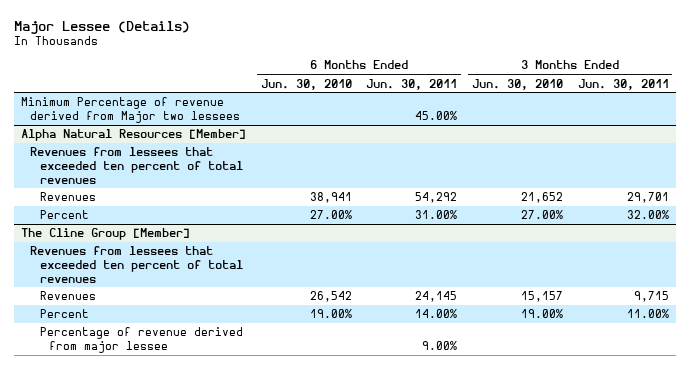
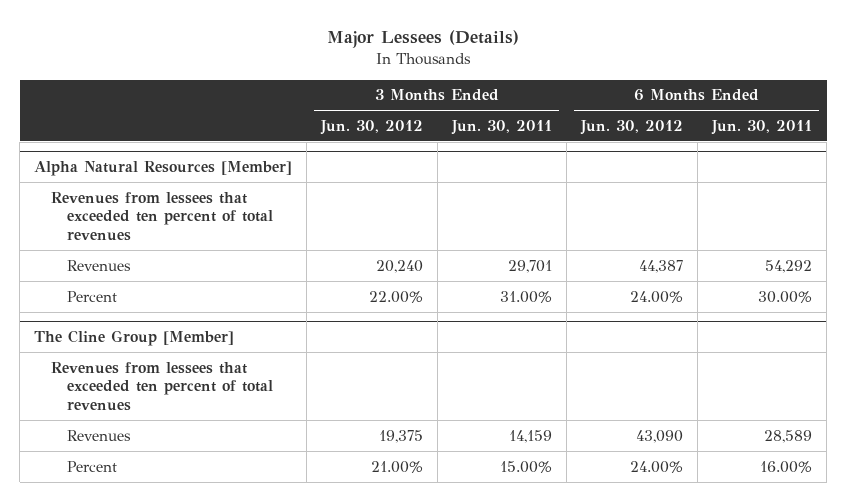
[13,20,190,34] Major Lessee (Details) -> [327,30,520,49] Major Lessees (Details)
[260,78,352,90] Jun. 30, 2010 -> none
[472,78,564,90] Jun. 30, 2010 -> none
none -> [320,119,424,135] Jun. 30, 2012
none -> [580,119,684,135] Jun. 30, 2012
[21,97,241,123] Minimum Percentage of revenue derived from Major two lessees -> none
[415,210,458,220] 31.00% -> [758,290,813,303] 30.00%
[626,210,669,220] 32.00% -> [500,290,553,303] 31.00%
[39,327,243,353] Percentage of revenue derived from major lessee -> none
[415,291,458,303] 24,145 -> [764,429,813,443] 28,589
[633,291,669,303] 9,715 -> [509,429,553,443] 14,159
[415,309,458,319] 14.00% -> [760,460,813,473] 16.00%
[626,309,669,319] 11.00% -> [500,460,553,473] 15.00%

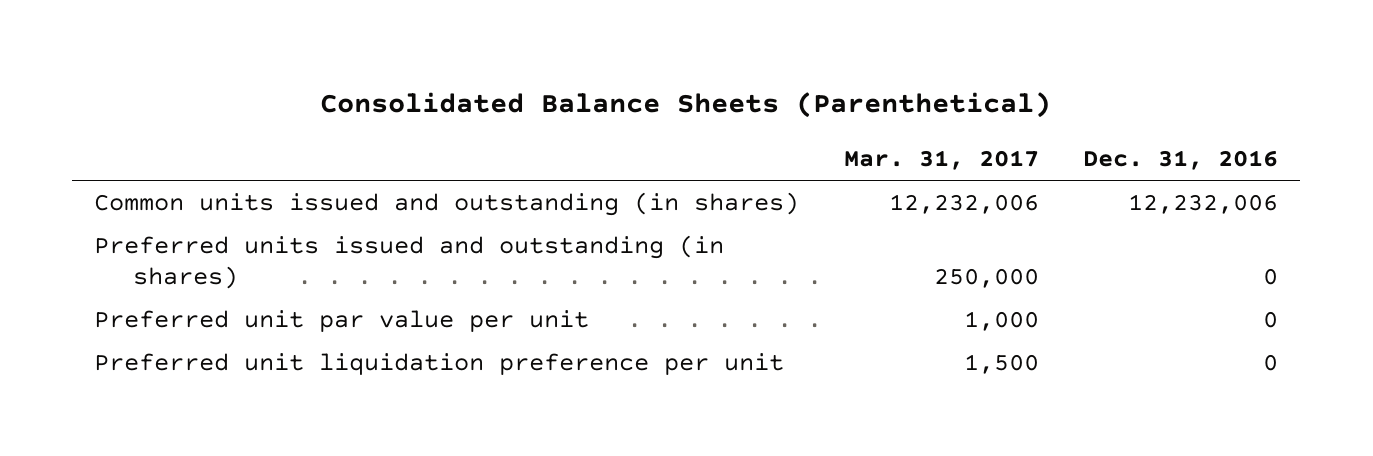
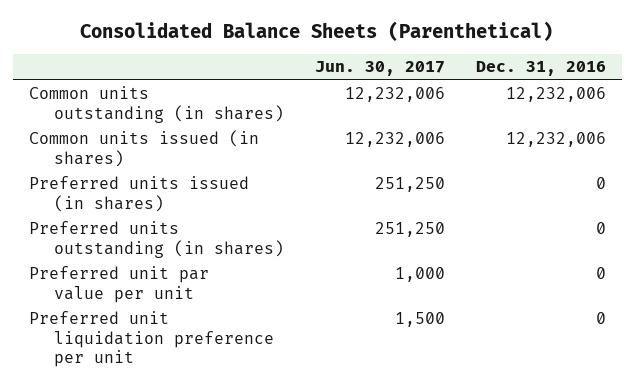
[843,149,1039,170] Mar. 31, 2017 -> none
none -> [314,61,445,77] Jun. 30, 2017
[94,192,800,217] Common units issued and outstanding (in shares) -> [28,86,284,123] Common units outstanding (in shares)
none -> [28,130,259,167] Common units issued (in shares)
[94,235,725,289] Preferred units issued and outstanding (in shares) -> [28,176,249,212] Preferred units issued (in shares)
none -> [28,221,284,258] Preferred units outstanding (in shares)

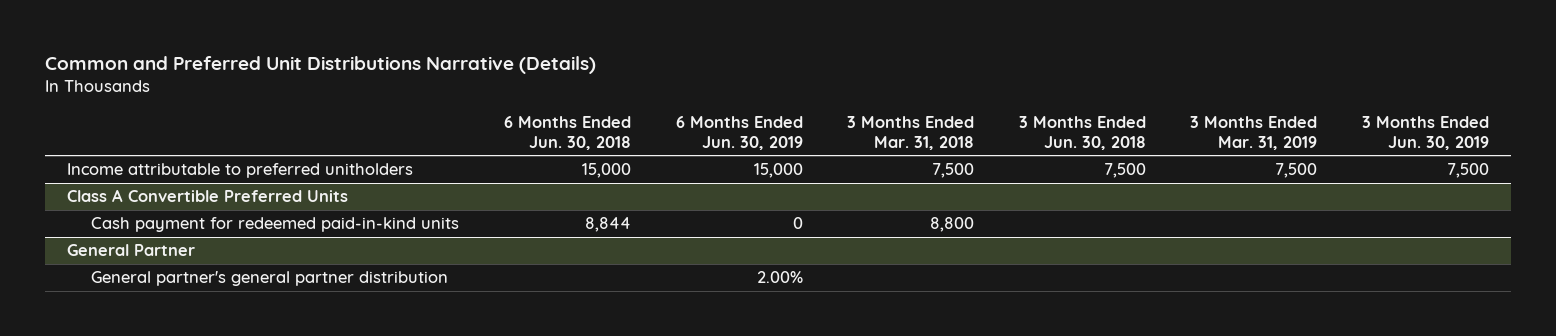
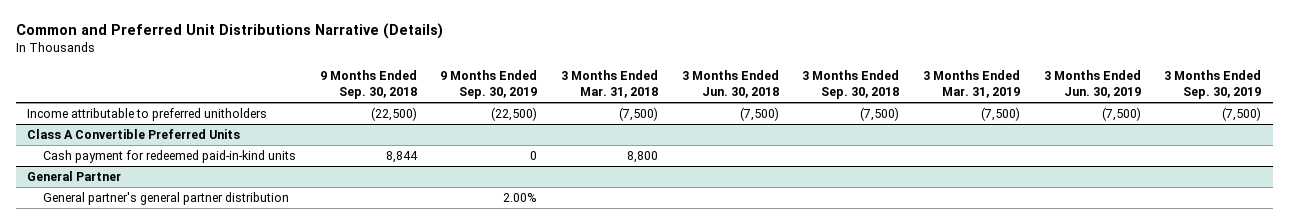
[503,115,631,150] 6 Months Ended Jun. 30, 2018 -> none
[675,115,803,150] 6 Months Ended Jun. 30, 2019 -> none
none -> [319,70,417,100] 9 Months Ended Sep. 30, 2018
none -> [440,70,538,100] 9 Months Ended Sep. 30, 2019
none -> [802,70,900,100] 3 Months Ended Sep. 30, 2018
none -> [1164,70,1262,100] 3 Months Ended Sep. 30, 2019
[932,163,975,179] 7,500 -> [618,107,658,122] (7,500)
[1103,163,1146,179] 7,500 -> [739,107,779,122] (7,500)
[1275,163,1318,179] 7,500 -> [980,107,1020,122] (7,500)
[1446,163,1489,179] 7,500 -> [1101,107,1141,122] (7,500)

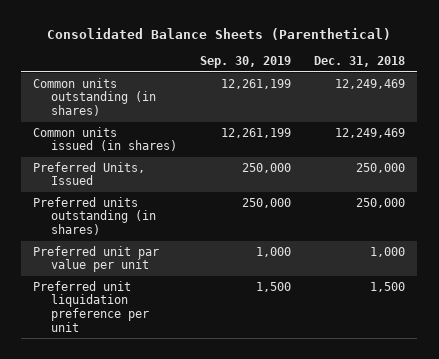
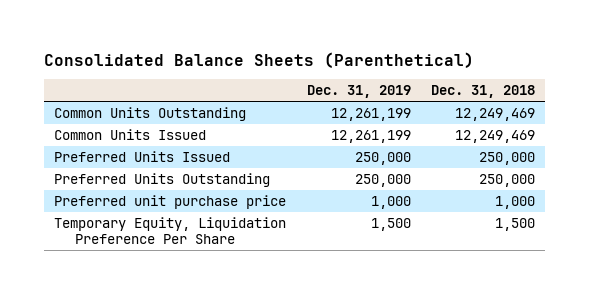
[200,56,292,69] Sep. 30, 2019 -> none
none -> [306,85,411,99] Dec. 31, 2019
[33,77,156,117] Common units outstanding (in shares) -> [54,107,247,122] Common Units Outstanding
[33,126,177,152] Common units issued (in shares) -> [54,129,207,141] Common Units Issued
[33,161,146,186] Preferred Units, Issued -> [54,151,231,163] Preferred Units Issued
[33,196,156,236] Preferred units outstanding (in shares) -> [54,173,271,188] Preferred Units Outstanding
[33,245,160,273] Preferred unit par value per unit -> [54,195,287,210] Preferred unit purchase price
[33,280,149,332] Preferred unit liquidation preference per unit -> [54,217,287,245] Temporary Equity, Liquidation Preference Per Share

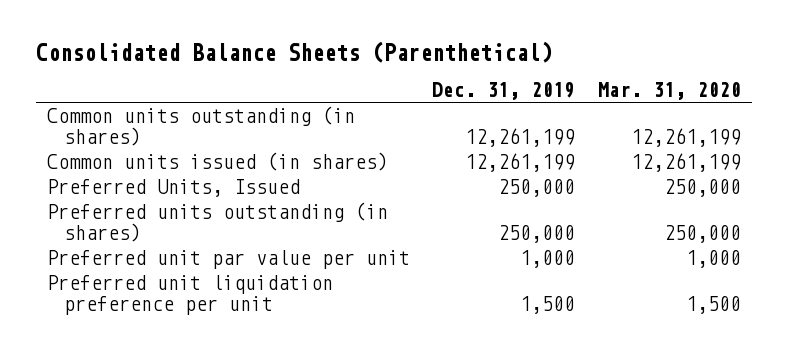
[430,85,535,99] Dec. 31, 2018 -> none
none -> [597,81,741,100] Mar. 31, 2020
[54,107,247,122] Common Units Outstanding -> [46,106,355,146] Common units outstanding (in shares)
[54,129,207,141] Common Units Issued -> [46,152,388,172] Common units issued (in shares)
[54,151,231,163] Preferred Units Issued -> [46,179,300,198] Preferred Units, Issued
[54,173,271,188] Preferred Units Outstanding -> [46,202,388,242] Preferred units outstanding (in shares)
[54,195,287,210] Preferred unit purchase price -> [46,250,410,270] Preferred unit par value per unit
[54,217,287,245] Temporary Equity, Liquidation Preference Per Share -> [46,275,333,315] Preferred unit liquidation preference per unit

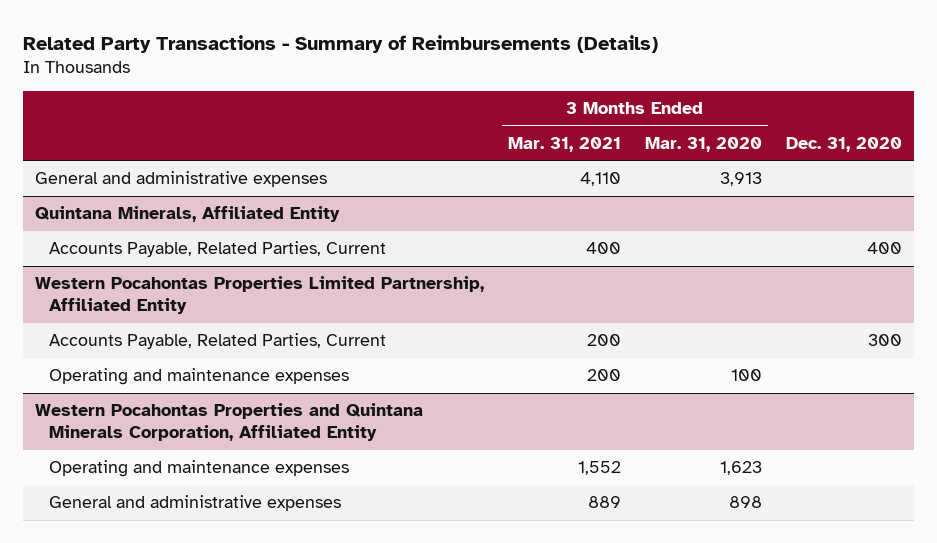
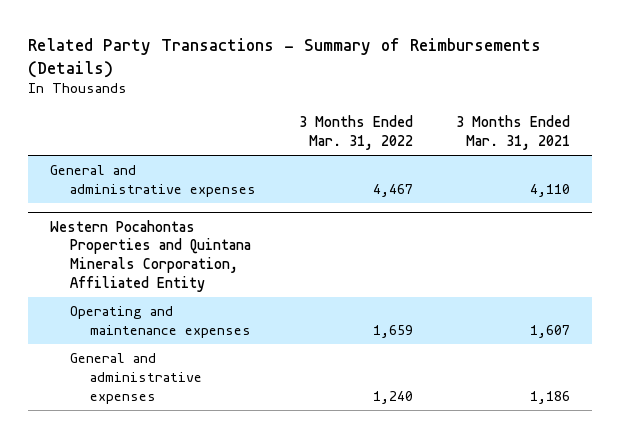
[644,136,762,152] Mar. 31, 2020 -> none
[786,136,903,152] Dec. 31, 2020 -> none
none -> [299,115,414,150] 3 Months Ended Mar. 31, 2022
[34,206,340,223] Quintana Minerals, Affiliated Entity -> none
[49,241,387,258] Accounts Payable, Related Parties, Current -> none
[34,276,484,315] Western Pocahontas Properties Limited Partnership, Affiliated Entity -> none
[49,333,387,350] Accounts Payable, Related Parties, Current -> none
[49,368,350,386] Operating and maintenance expenses -> none
[577,461,621,476] 1,552 -> [530,324,571,338] 1,607
[587,496,621,509] 889 -> [530,390,571,404] 1,186

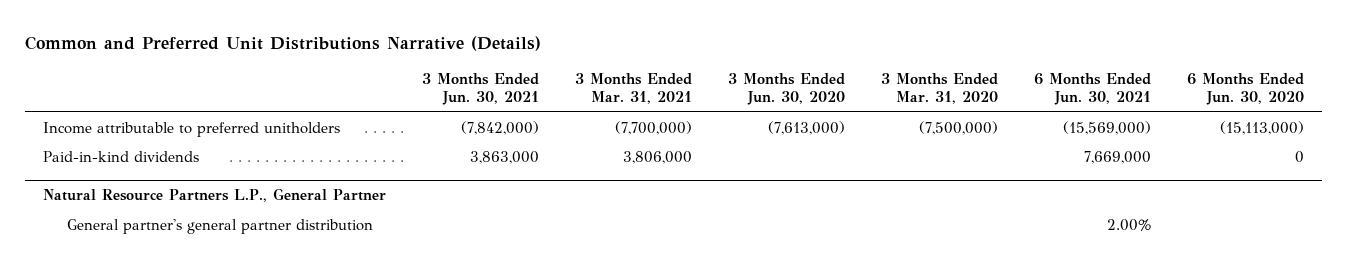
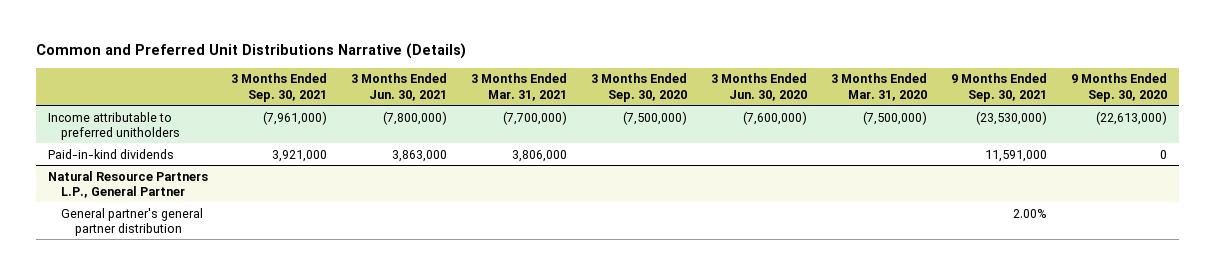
[1034,72,1152,106] 6 Months Ended Jun. 30, 2021 -> none
[1187,72,1305,106] 6 Months Ended Jun. 30, 2020 -> none
none -> [231,73,328,102] 3 Months Ended Sep. 30, 2021
none -> [591,73,688,102] 3 Months Ended Sep. 30, 2020
none -> [951,73,1048,102] 9 Months Ended Sep. 30, 2021
none -> [1071,73,1168,102] 9 Months Ended Sep. 30, 2020
[461,120,540,135] (7,842,000) -> [383,110,448,125] (7,800,000)
[768,120,846,135] (7,613,000) -> [743,110,808,125] (7,600,000)

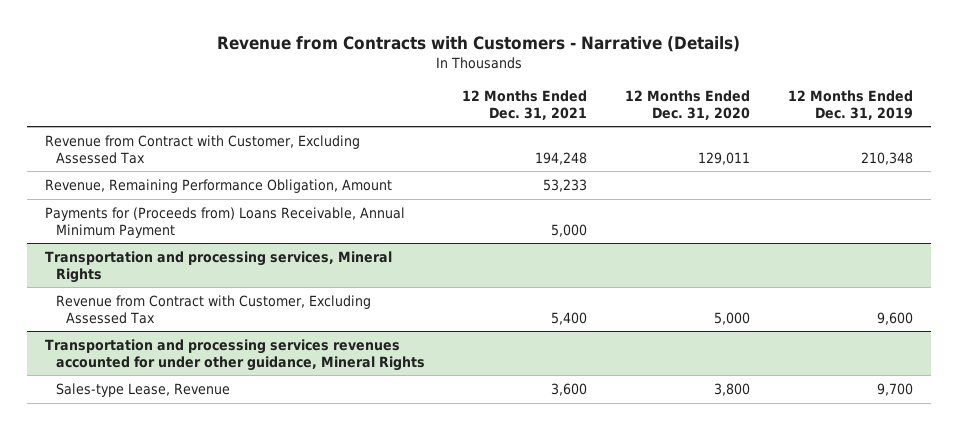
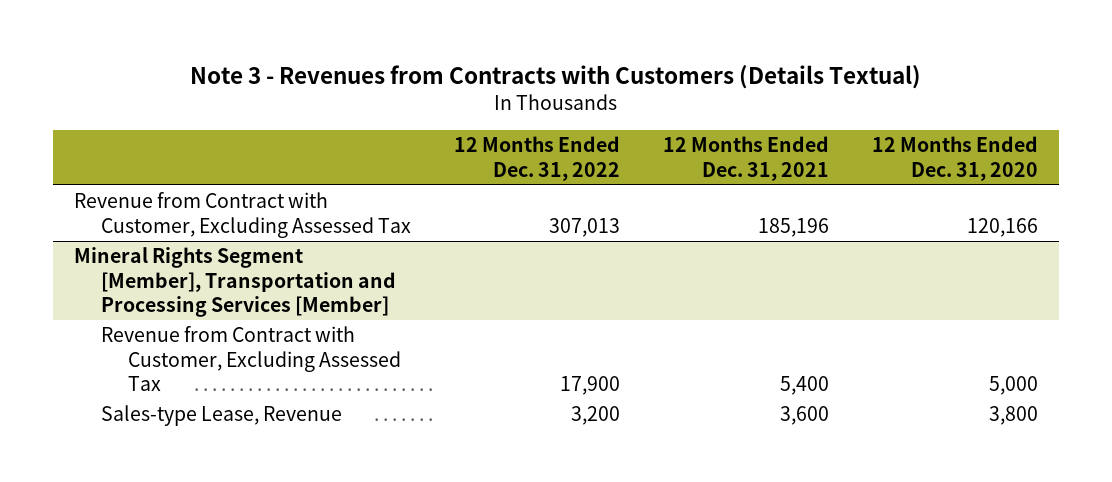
[217,35,741,52] Revenue from Contracts with Customers - Narrative (Details) -> [190,64,922,89] Note 3 - Revenues from Contracts with Customers (Details Textual)
[787,90,913,120] 12 Months Ended Dec. 31, 2019 -> none
none -> [454,136,621,181] 12 Months Ended Dec. 31, 2022
[45,178,393,193] Revenue, Remaining Performance Obligation, Amount -> none
[45,206,406,238] Payments for (Proceeds from) Loans Receivable, Annual Minimum Payment -> none
[535,151,588,165] 194,248 -> [757,217,829,237] 185,196
[698,151,751,165] 129,011 -> [966,217,1038,237] 120,166
[45,250,393,283] Transportation and processing services, Mineral Rights -> [74,247,397,318] Mineral Rights Segment [Member], Transportation and Processing Services [Member]
[45,338,425,371] Transportation and processing services revenues accounted for under other guidance, Mineral Rights -> none

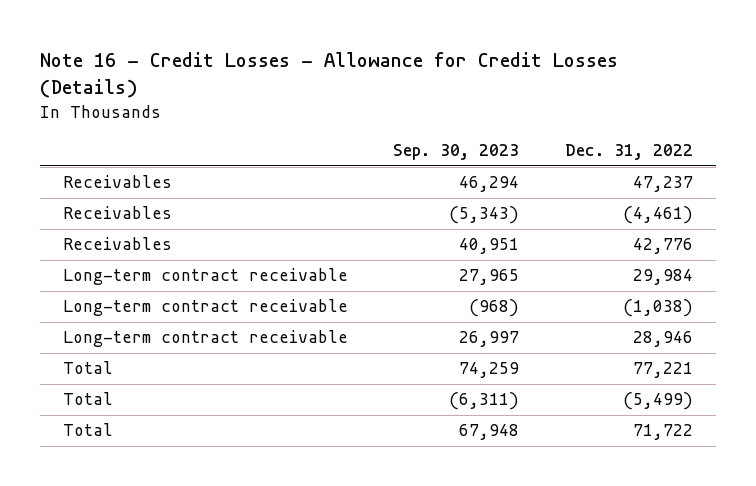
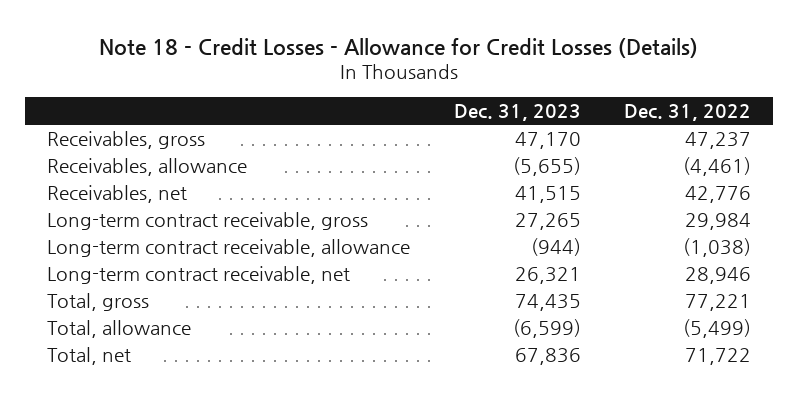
[40,52,619,99] Note 16 - Credit Losses - Allowance for Credit Losses (Details) -> [99,37,699,58] Note 18 - Credit Losses - Allowance for Credit Losses (Details)
[393,144,520,161] Sep. 30, 2023 -> none
none -> [453,103,581,121] Dec. 31, 2023
[63,175,173,189] Receivables -> [46,131,205,150] Receivables, gross
[63,206,173,220] Receivables -> [46,158,247,177] Receivables, allowance
[63,237,173,251] Receivables -> [46,185,187,204] Receivables, net
[63,268,349,286] Long-term contract receivable -> [46,212,368,231] Long-term contract receivable, gross
[63,299,349,317] Long-term contract receivable -> [46,239,410,258] Long-term contract receivable, allowance
[63,330,349,348] Long-term contract receivable -> [46,266,350,285] Long-term contract receivable, net
[63,361,114,375] Total -> [46,293,149,312] Total, gross
[63,392,114,406] Total -> [46,320,191,339] Total, allowance
[63,423,114,437] Total -> [46,347,131,366] Total, net

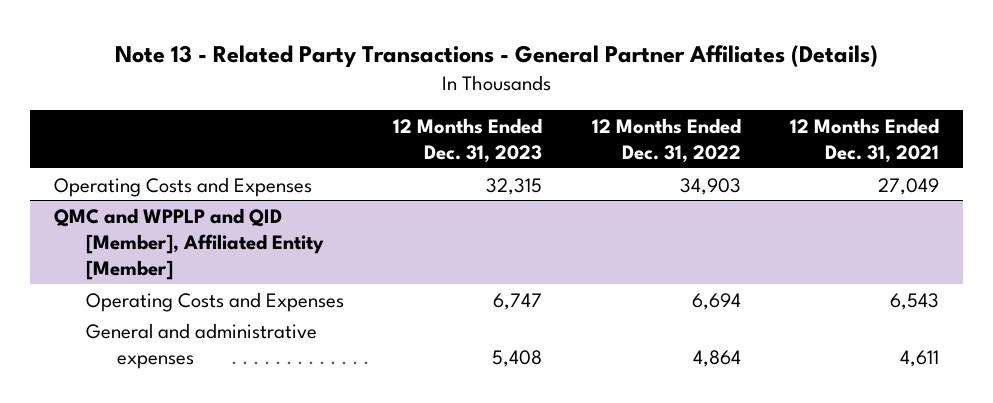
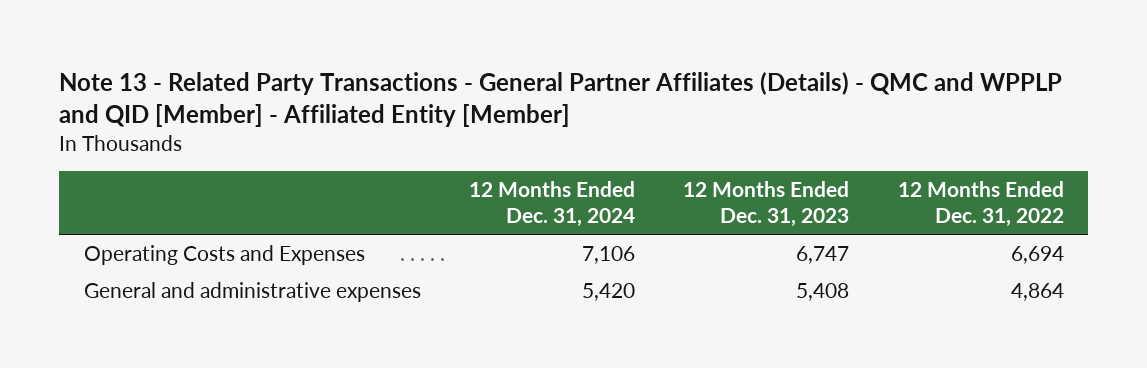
[114,44,878,67] Note 13 - Related Party Transactions - General Partner Affiliates (Details) -> [59,72,1063,127] Note 13 - Related Party Transactions - General Partner Affiliates (Details) - QMC and WPPLP and QID [Member] - Affiliated Entity [Member]
[789,117,939,164] 12 Months Ended Dec. 31, 2021 -> none
none -> [468,180,635,228] 12 Months Ended Dec. 31, 2024
[54,176,313,197] Operating Costs and Expenses -> none
[54,207,324,280] QMC and WPPLP and QID [Member], Affiliated Entity [Member] -> none

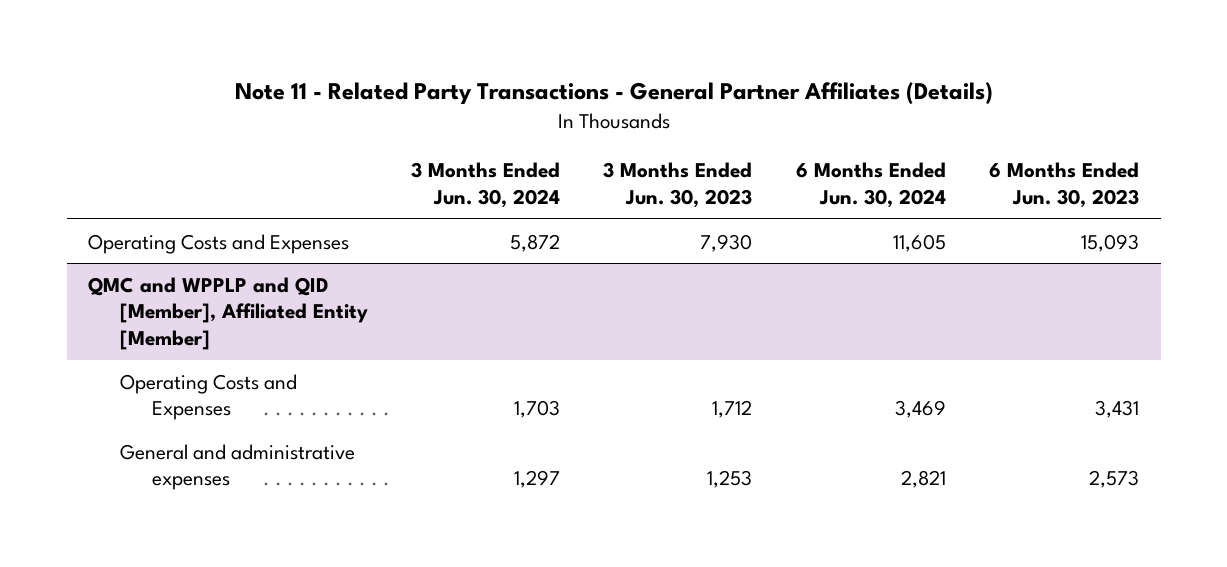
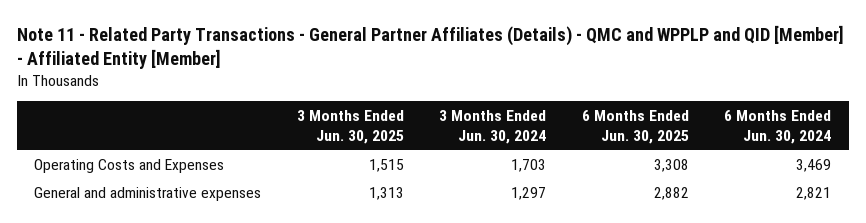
[234,82,993,105] Note 11 - Related Party Transactions - General Partner Affiliates (Details) -> [16,24,844,69] Note 11 - Related Party Transactions - General Partner Affiliates (Details) - QMC and WPPLP and QID [Member] - Affiliated Entity [Member]
[603,162,753,209] 3 Months Ended Jun. 30, 2023 -> none
[988,162,1139,209] 6 Months Ended Jun. 30, 2023 -> none
none -> [296,109,404,144] 3 Months Ended Jun. 30, 2025
none -> [581,109,689,144] 6 Months Ended Jun. 30, 2025
[88,233,350,254] Operating Costs and Expenses -> none
[88,276,369,351] QMC and WPPLP and QID [Member], Affiliated Entity [Member] -> none

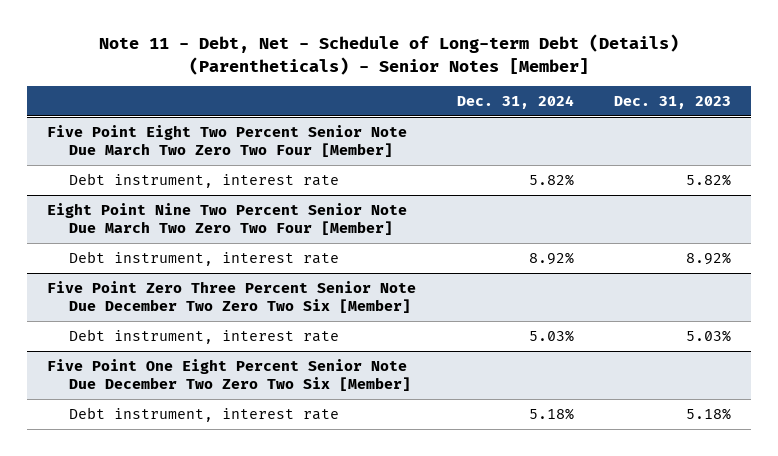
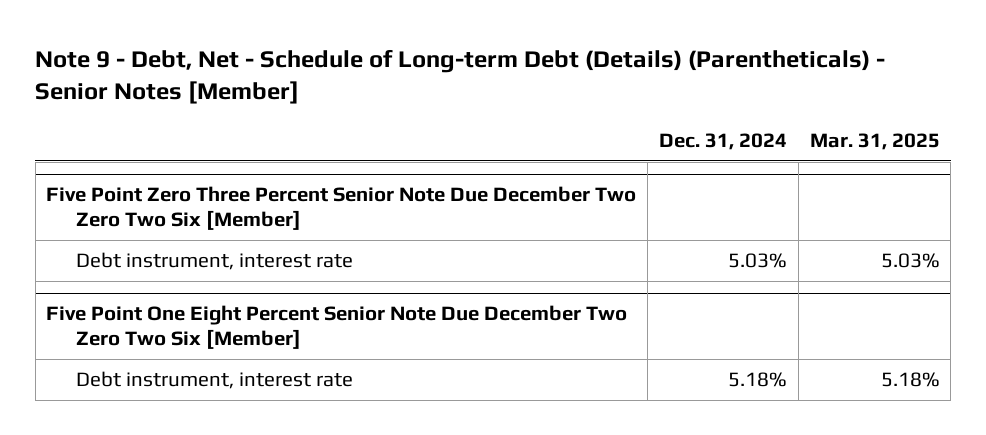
[99,34,680,75] Note 11 - Debt, Net - Schedule of Long-term Debt (Details) (Parentheticals) - Senior Notes [Member] -> [35,49,886,105] Note 9 - Debt, Net - Schedule of Long-term Debt (Details) (Parentheticals) - Senior Notes [Member]
[614,95,732,109] Dec. 31, 2023 -> none
none -> [809,133,940,151] Mar. 31, 2025
[47,124,408,158] Five Point Eight Two Percent Senior Note Due March Two Zero Two Four [Member] -> none
[69,172,340,188] Debt instrument, interest rate -> none
[47,202,408,236] Eight Point Nine Two Percent Senior Note Due March Two Zero Two Four [Member] -> none
[69,250,340,266] Debt instrument, interest rate -> none

